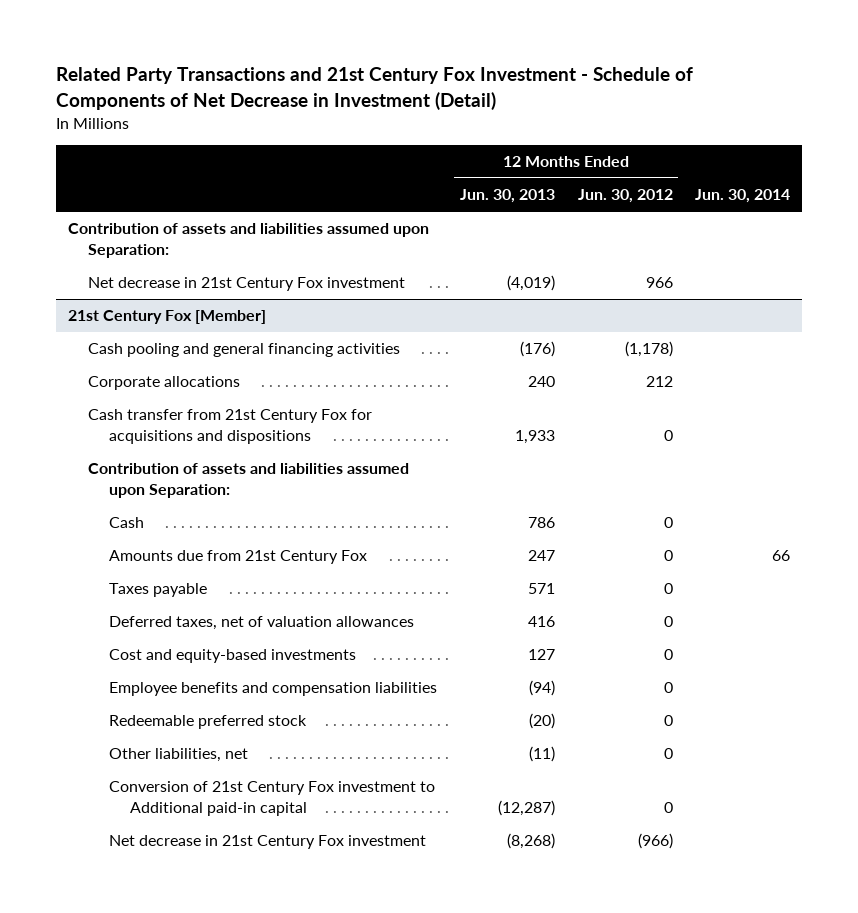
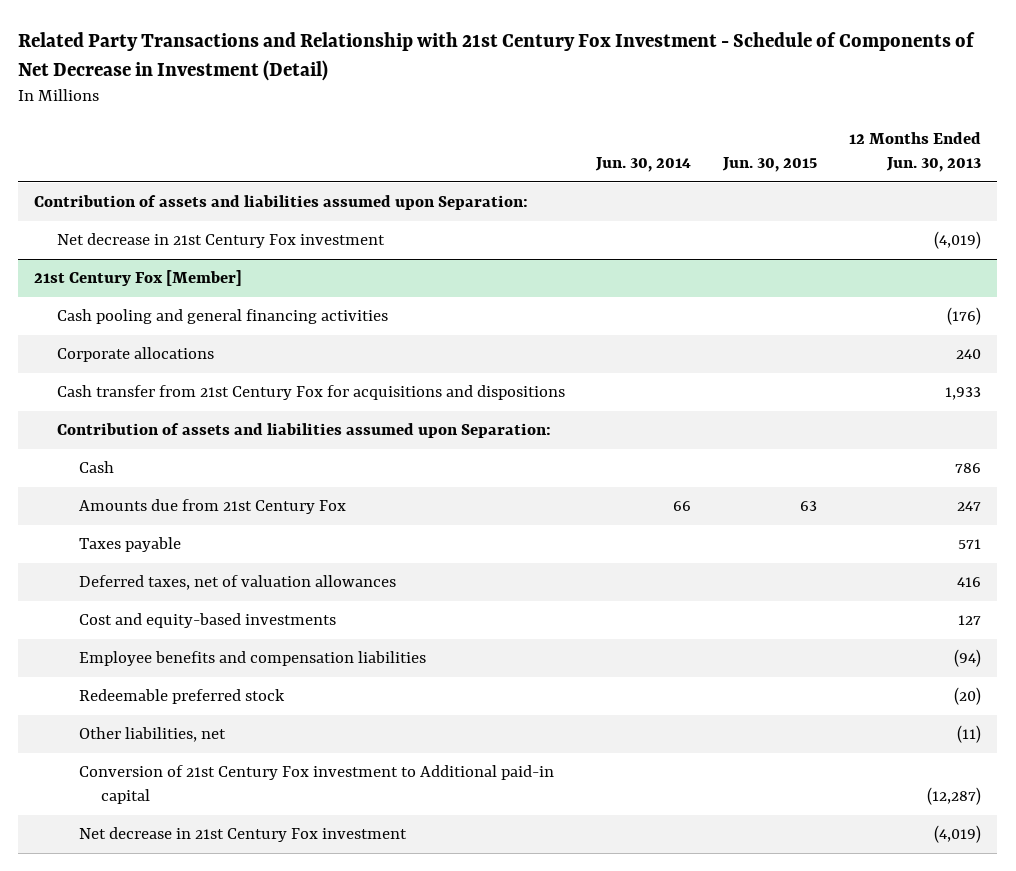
[56,67,694,110] Related Party Transactions and 21st Century Fox Investment - Schedule of Components of Net Decrease in Investment (Detail) -> [18,32,976,82] Related Party Transactions and Relationship with 21st Century Fox Investment - Schedule of Components of Net Decrease in Investment (Detail)
[577,189,673,204] Jun. 30, 2012 -> none
none -> [722,157,818,173] Jun. 30, 2015
[506,833,555,850] (8,268) -> [934,825,982,844] (4,019)

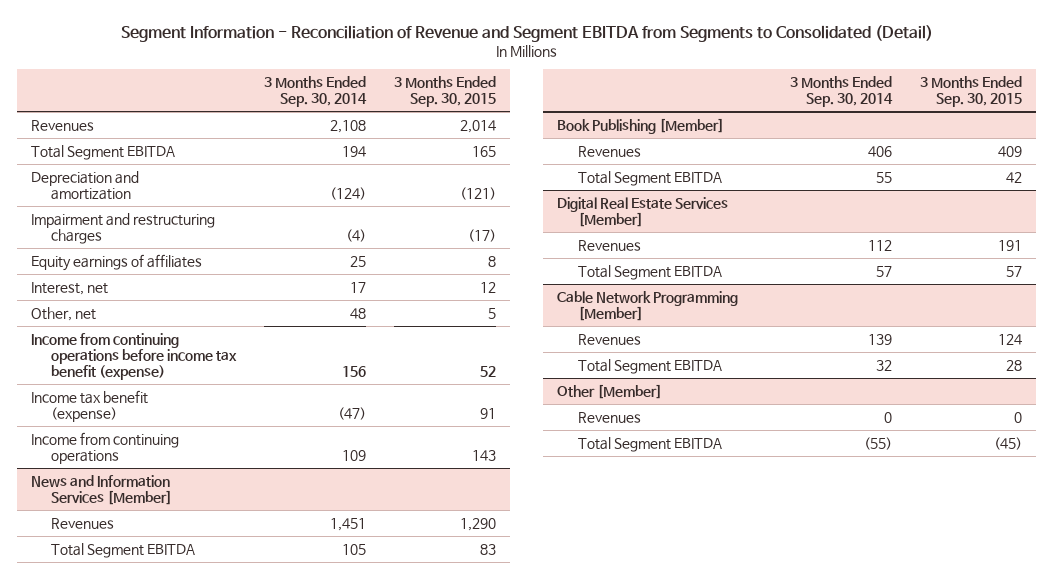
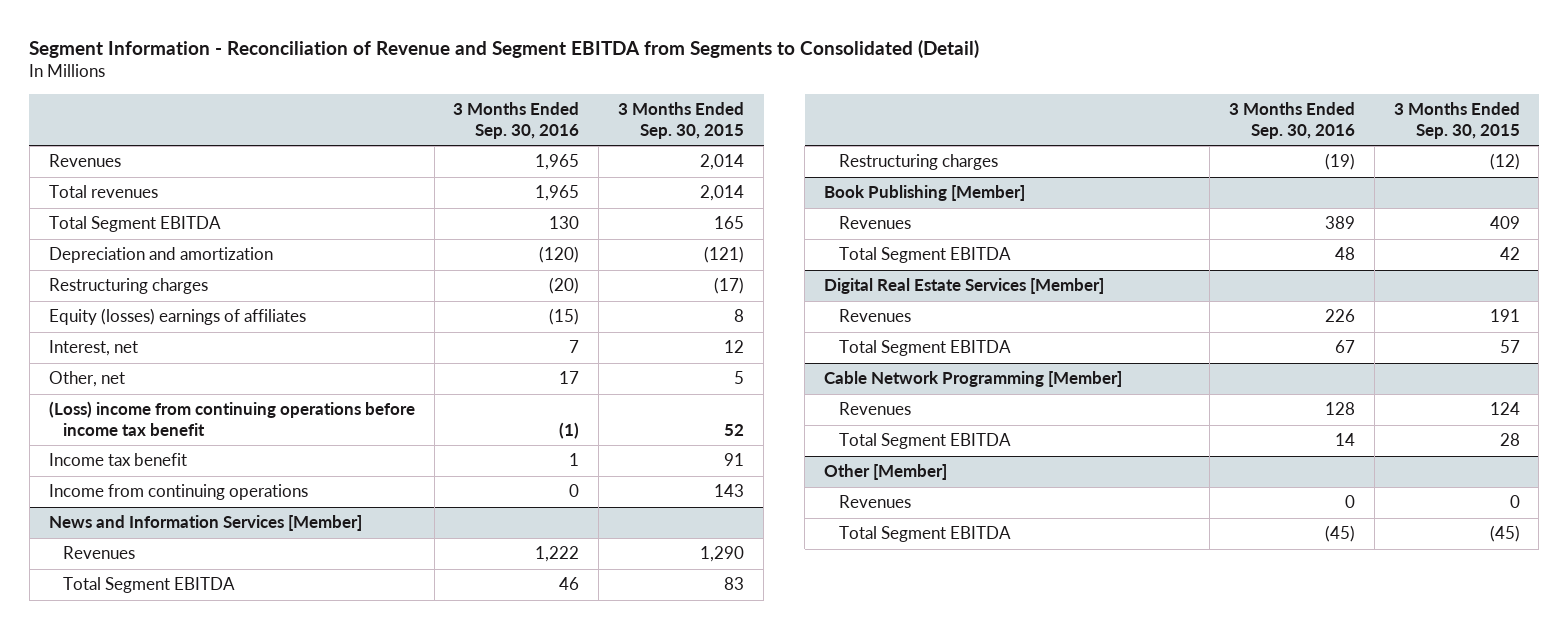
[264,76,368,108] 3 Months Ended Sep. 30, 2014 -> none
none -> [453,101,580,139] 3 Months Ended Sep. 30, 2016
none -> [48,185,158,199] Total revenues
[31,212,216,244] Impairment and restructuring charges -> [48,278,208,295] Restructuring charges
[31,253,203,271] Equity earnings of affiliates -> [48,308,306,326] Equity (losses) earnings of affiliates
[31,332,238,381] Income from continuing operations before income tax benefit (expense) -> [48,401,415,436] (Loss) income from continuing operations before income tax benefit
[31,389,149,422] Income tax benefit (expense) -> [48,453,187,467] Income tax benefit
none -> [838,154,998,171] Restructuring charges

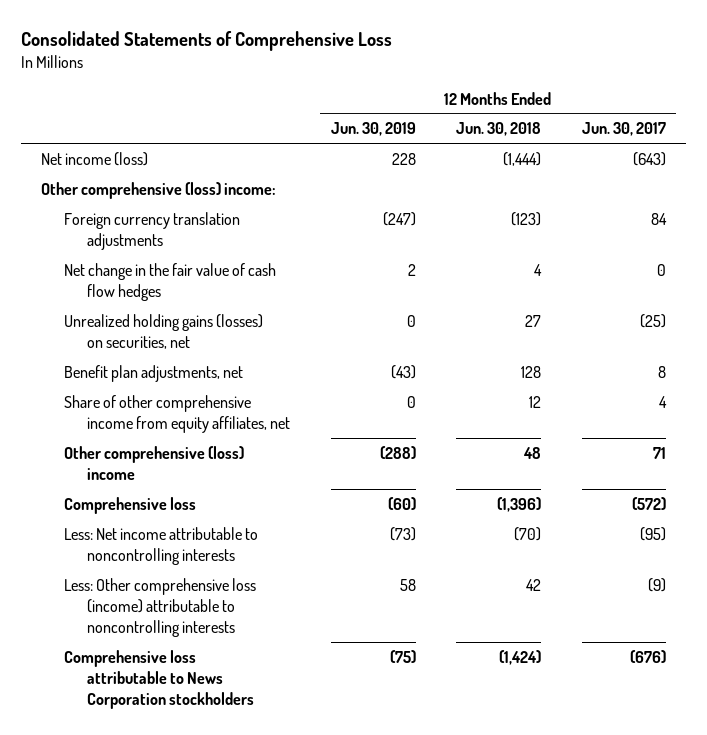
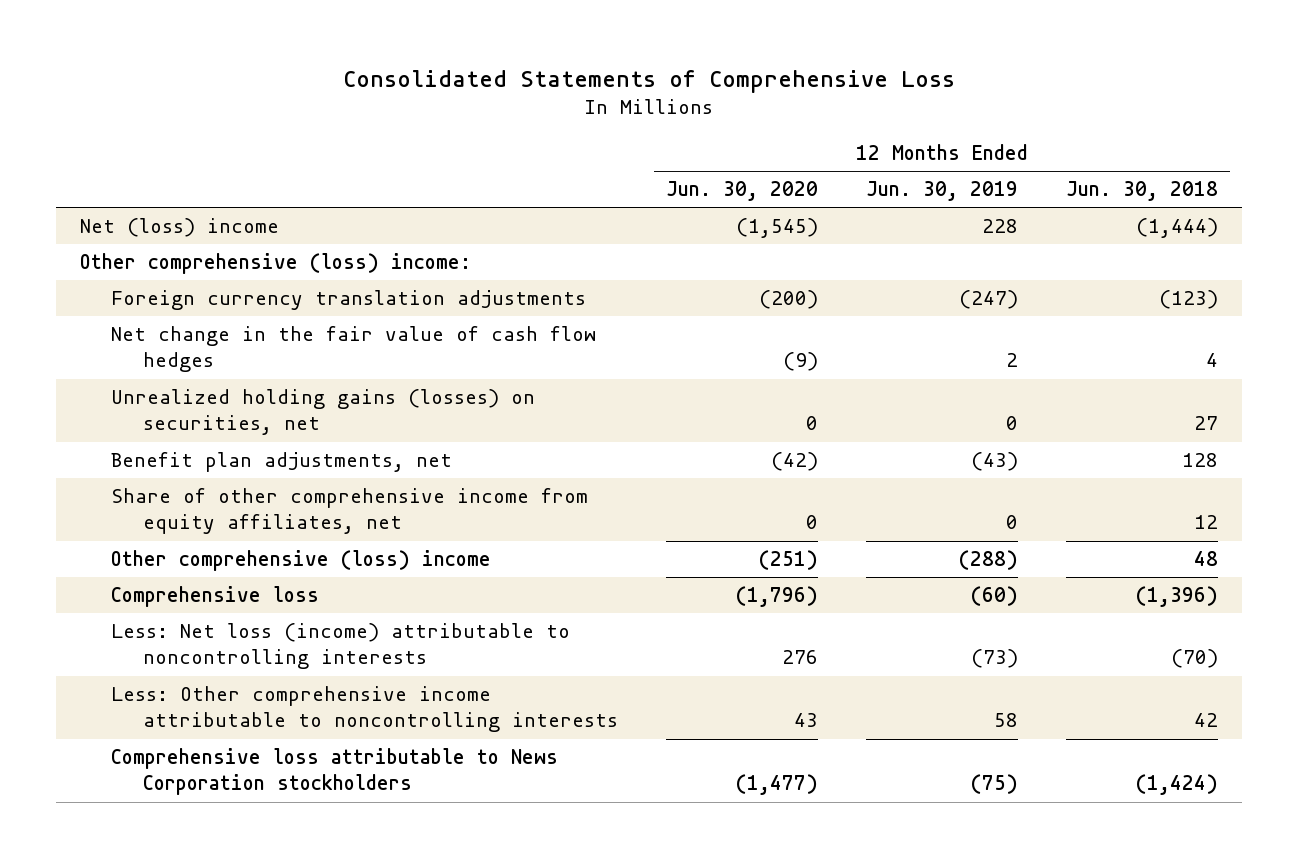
[581,122,666,137] Jun. 30, 2017 -> none
none -> [665,181,818,202] Jun. 30, 2020
[41,151,149,166] Net income (loss) -> [79,218,279,238] Net (loss) income
[64,526,259,565] Less: Net income attributable to noncontrolling interests -> [111,623,571,670] Less: Net loss (income) attributable to noncontrolling interests
[64,577,257,637] Less: Other comprehensive loss (income) attributable to noncontrolling interests -> [111,686,618,733] Less: Other comprehensive income attributable to noncontrolling interests

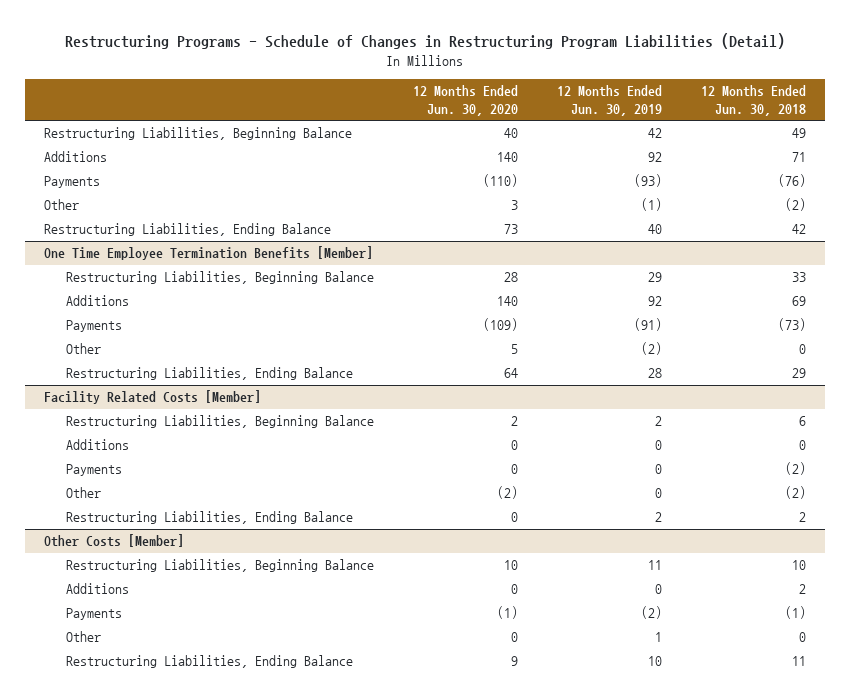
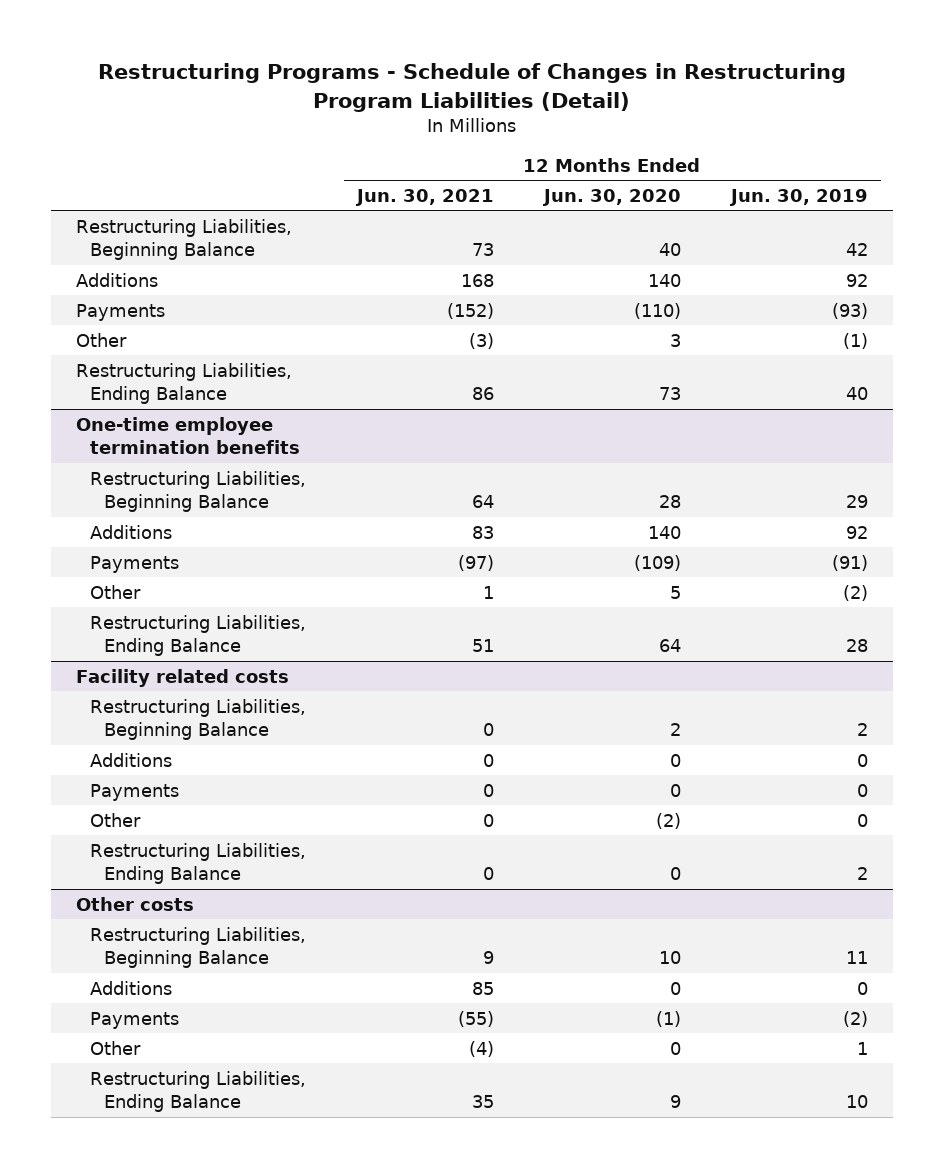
[700,85,806,116] 12 Months Ended Jun. 30, 2018 -> none
none -> [354,188,494,206] Jun. 30, 2021
[44,246,374,261] One Time Employee Termination Benefits [Member] -> [76,416,301,455] One-time employee termination benefits
[44,390,262,405] Facility Related Costs [Member] -> [76,668,290,687] Facility related costs
[44,534,185,548] Other Costs [Member] -> [76,896,195,911] Other costs

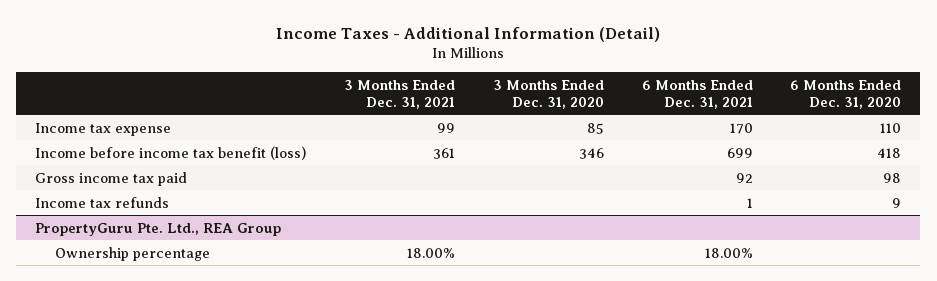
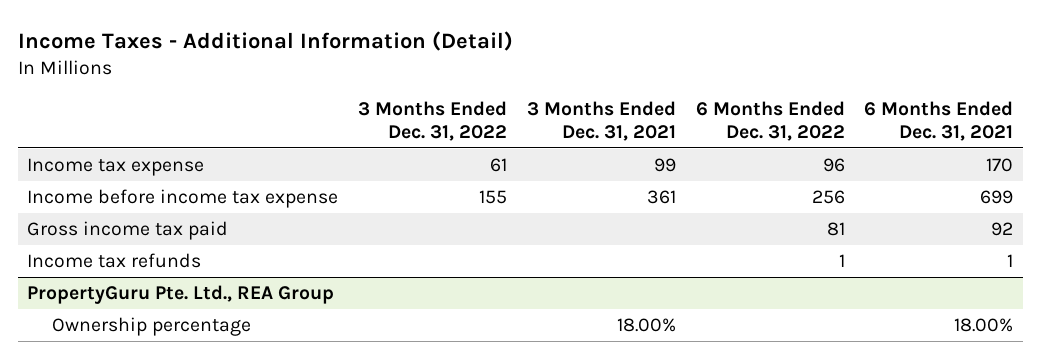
[492,79,604,109] 3 Months Ended Dec. 31, 2020 -> none
[790,79,902,109] 6 Months Ended Dec. 31, 2020 -> none
none -> [358,100,508,141] 3 Months Ended Dec. 31, 2022
none -> [695,100,845,141] 6 Months Ended Dec. 31, 2022
[35,145,307,160] Income before income tax benefit (loss) -> [27,188,339,208] Income before income tax expense

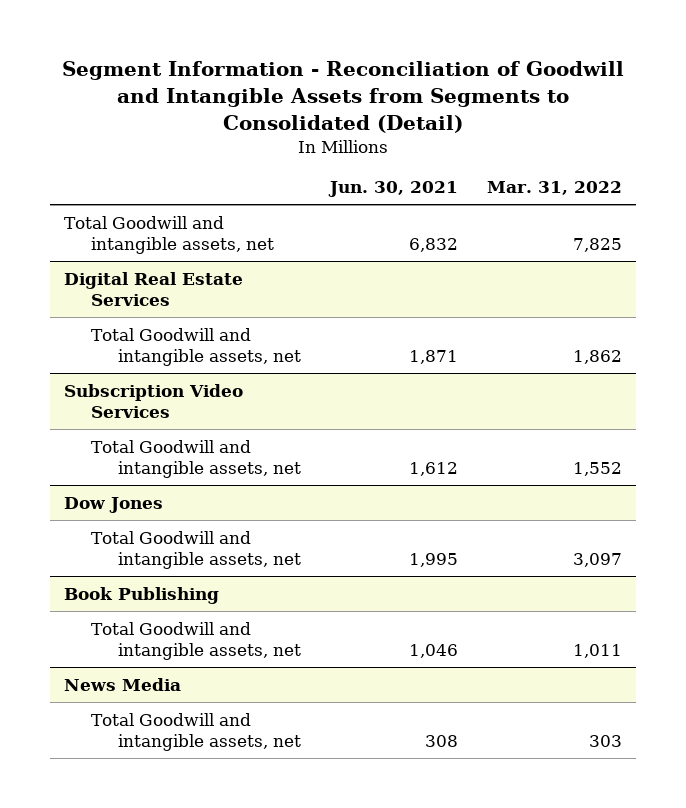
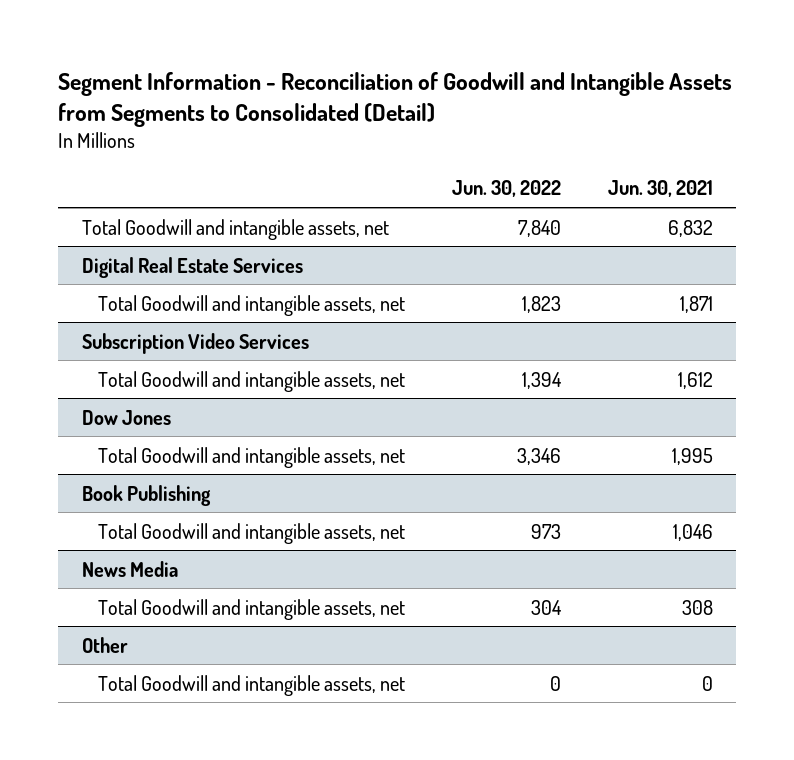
[486,181,622,196] Mar. 31, 2022 -> none
none -> [451,180,561,198] Jun. 30, 2022
none -> [81,636,128,653] Other
none -> [97,674,405,696] Total Goodwill and intangible assets, net

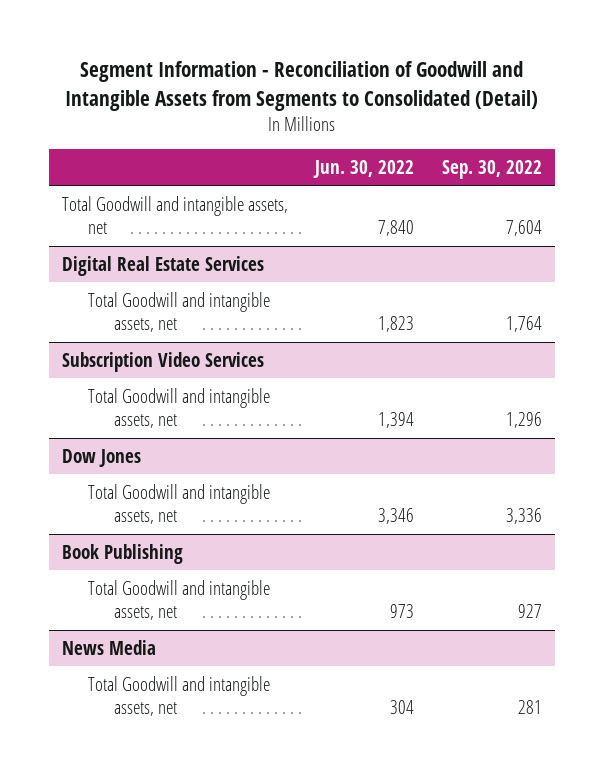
[607,180,713,198] Jun. 30, 2021 -> none
none -> [441,159,542,179] Sep. 30, 2022
[81,636,128,653] Other -> none
[97,674,405,696] Total Goodwill and intangible assets, net -> none

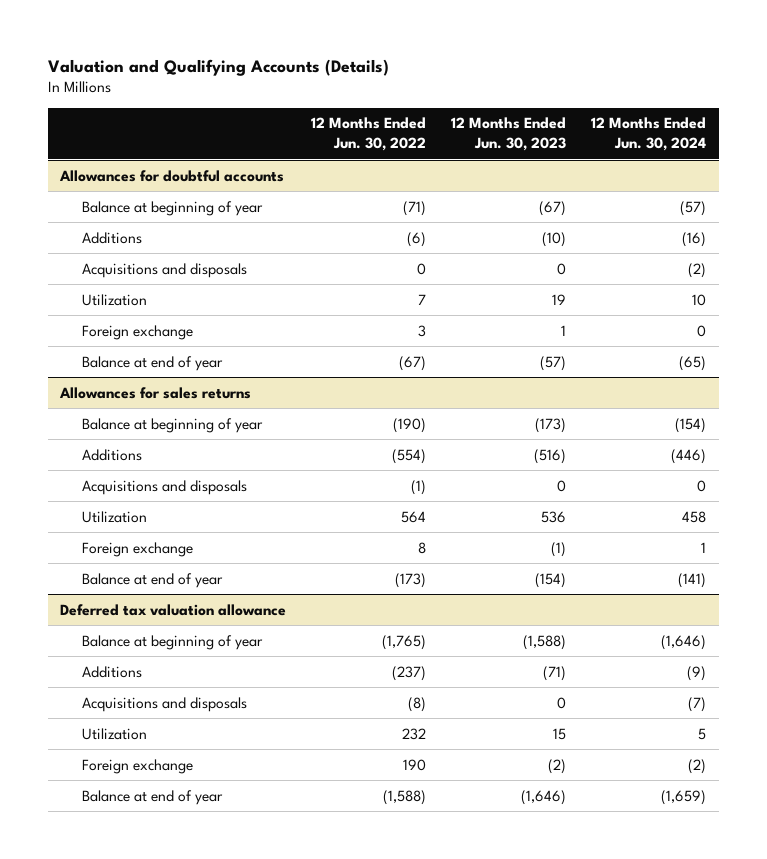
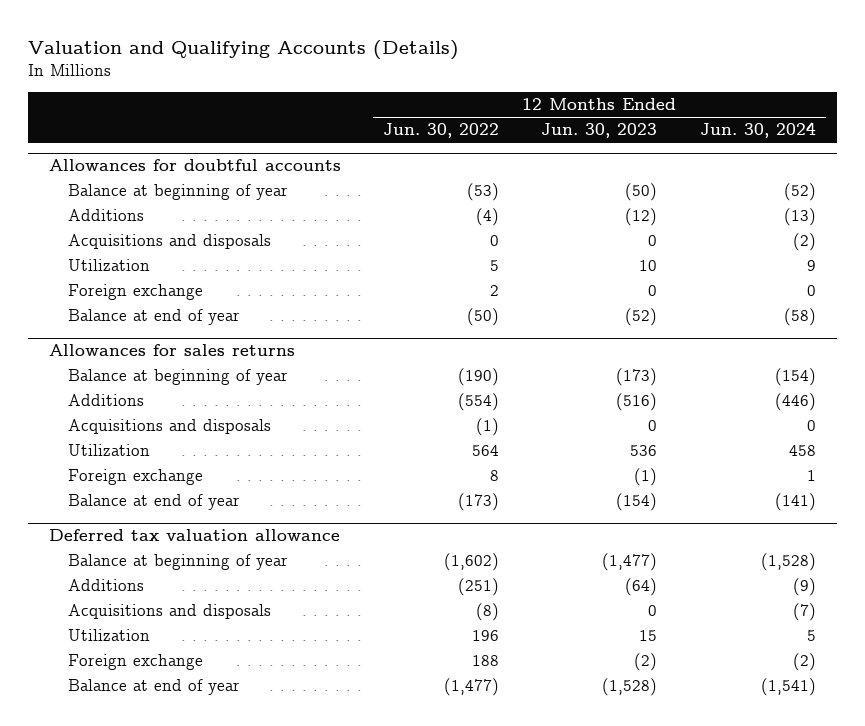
[403,200,427,216] (71) -> [467,183,500,202] (53)
[539,200,567,216] (67) -> [625,183,658,202] (50)
[680,200,707,216] (57) -> [783,183,816,202] (52)
[407,231,427,247] (6) -> [476,208,500,227] (4)
[542,231,567,247] (10) -> [625,208,658,227] (12)
[682,231,707,247] (16) -> [783,208,816,227] (13)
[418,293,427,305] 7 -> [490,260,500,272] 5
[552,293,567,305] 19 -> [639,260,658,272] 10
[692,293,707,306] 10 -> [806,260,816,272] 9
[418,324,427,337] 3 -> [490,285,500,297] 2
[561,324,567,336] 1 -> [648,285,658,297] 0
[399,355,427,371] (67) -> [467,308,500,327] (50)
[540,355,567,371] (57) -> [625,308,658,327] (52)
[679,355,707,371] (65) -> [783,308,816,327] (58)
[382,634,427,650] (1,765) -> [444,553,500,572] (1,602)
[523,634,567,650] (1,588) -> [602,553,658,572] (1,477)
[661,634,707,650] (1,646) -> [760,553,816,572] (1,528)
[392,665,427,681] (237) -> [458,578,500,597] (251)
[543,665,567,681] (71) -> [625,578,658,597] (64)
[402,727,427,740] 232 -> [472,630,500,642] 196
[403,758,427,771] 190 -> [472,655,500,667] 188
[383,789,427,805] (1,588) -> [444,678,500,697] (1,477)
[521,789,567,805] (1,646) -> [602,678,658,697] (1,528)
[661,789,707,805] (1,659) -> [760,678,816,697] (1,541)

